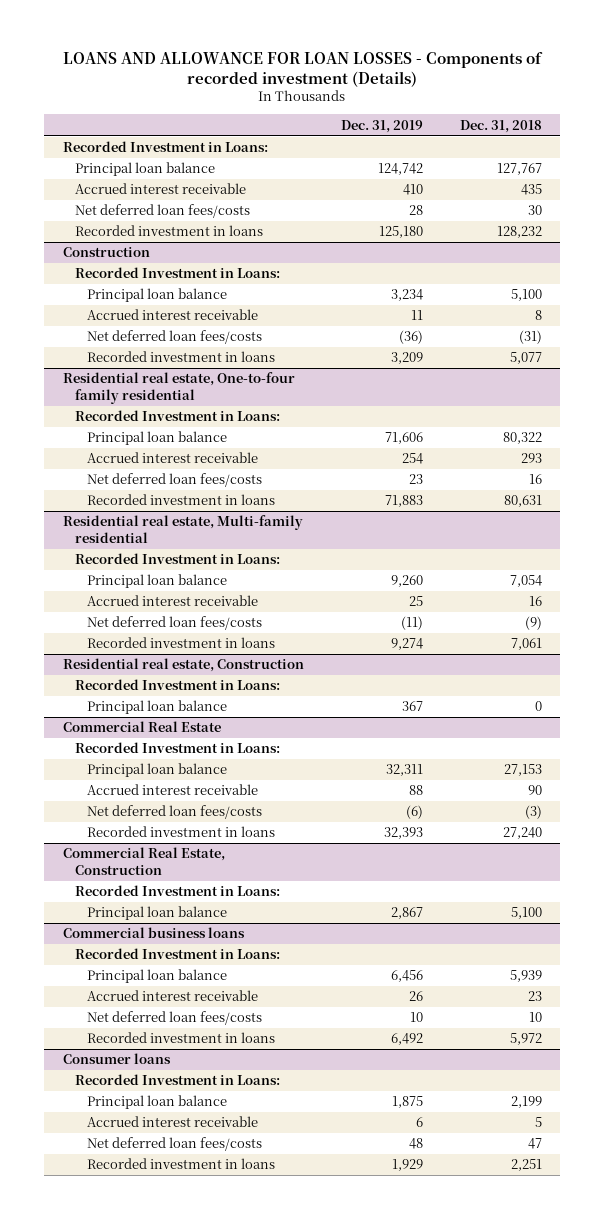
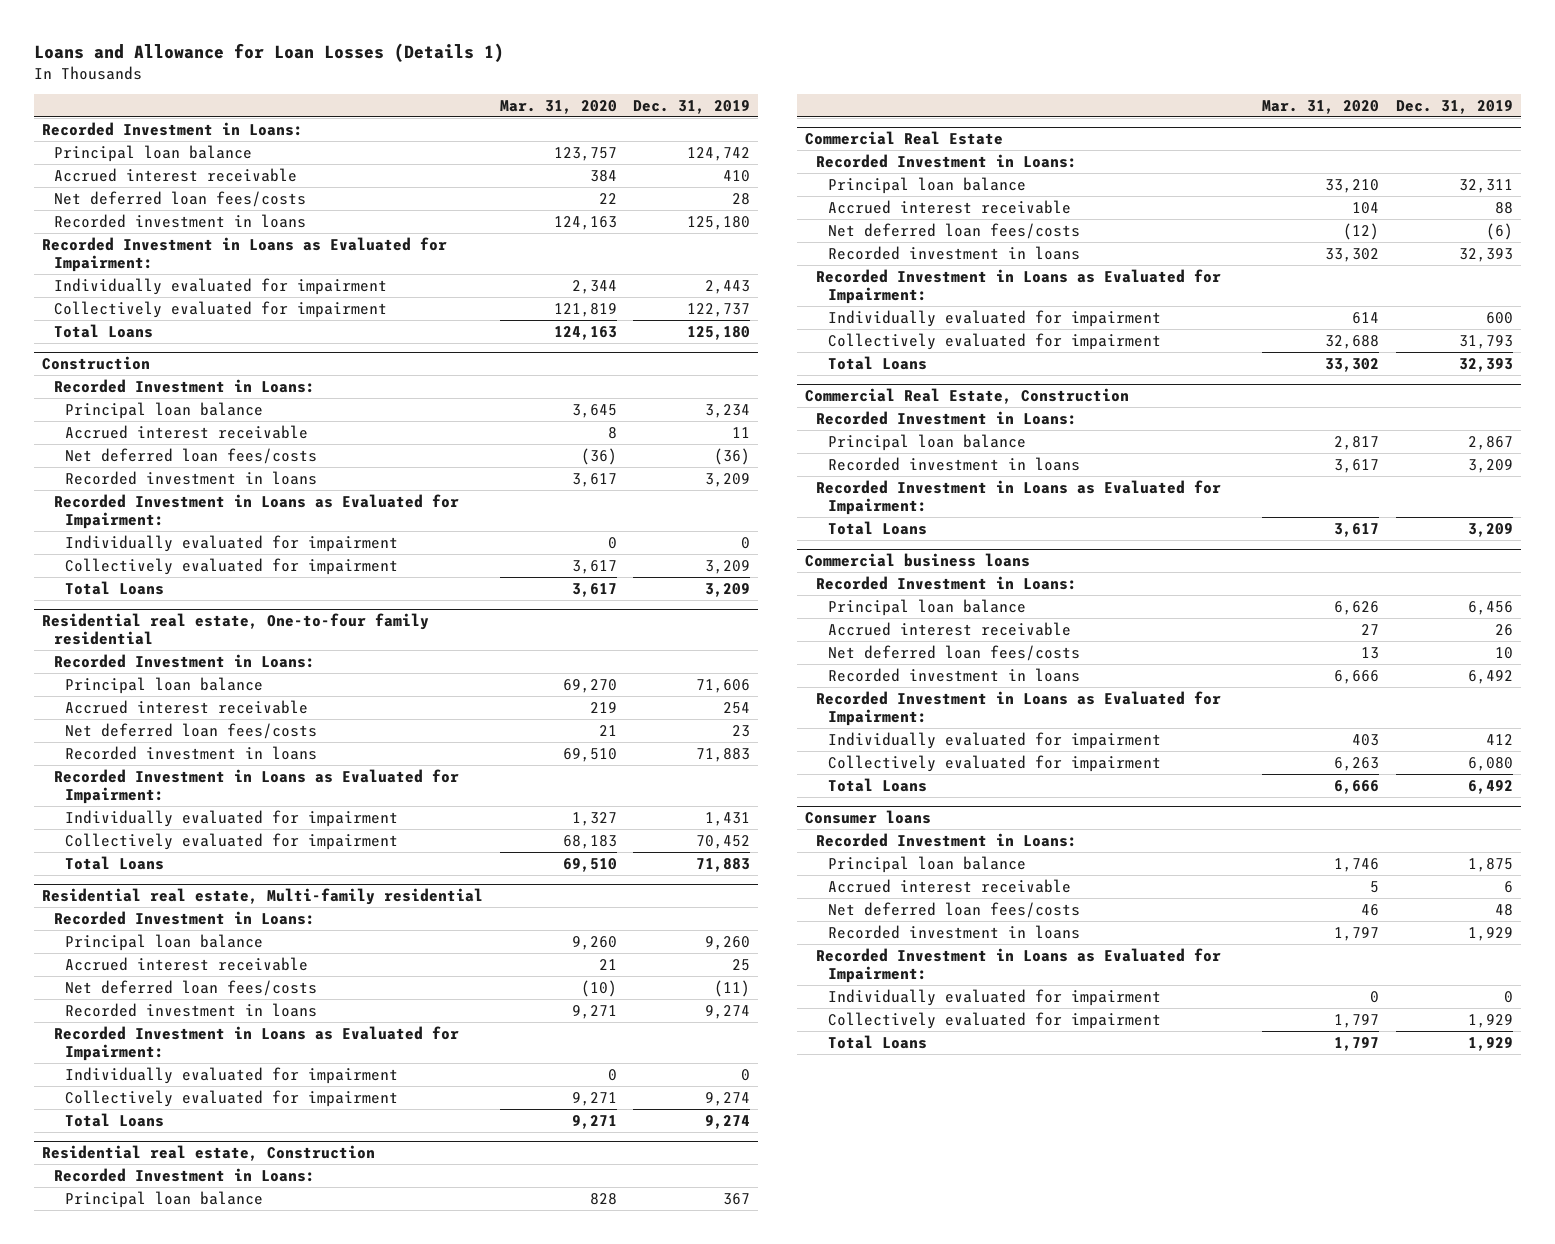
[63,52,544,88] LOANS AND ALLOWANCE FOR LOAN LOSSES - Components of recorded investment (Details) -> [34,42,505,62] Loans and Allowance for Loan Losses (Details 1)
[459,119,542,133] Dec. 31, 2018 -> none
none -> [499,99,617,114] Mar. 31, 2020
none -> [42,236,448,273] Recorded Investment in Loans as Evaluated for Impairment:
none -> [53,277,387,295] Individually evaluated for impairment
none -> [53,300,387,318] Collectively evaluated for impairment
none -> [53,323,153,338] Total Loans
none -> [53,493,459,530] Recorded Investment in Loans as Evaluated for Impairment:
none -> [64,534,398,552] Individually evaluated for impairment
none -> [64,557,398,575] Collectively evaluated for impairment
none -> [64,580,164,595] Total Loans
none -> [53,768,459,805] Recorded Investment in Loans as Evaluated for Impairment:
none -> [64,809,398,827] Individually evaluated for impairment
none -> [64,832,398,850] Collectively evaluated for impairment
none -> [64,855,164,870] Total Loans
none -> [53,1025,459,1062] Recorded Investment in Loans as Evaluated for Impairment:
none -> [64,1066,398,1084] Individually evaluated for impairment
none -> [64,1089,398,1107] Collectively evaluated for impairment
none -> [64,1112,164,1127] Total Loans
none -> [816,268,1222,305] Recorded Investment in Loans as Evaluated for Impairment:
none -> [827,309,1161,327] Individually evaluated for impairment
none -> [827,332,1161,350] Collectively evaluated for impairment
none -> [827,355,927,370] Total Loans
none -> [827,456,1080,471] Recorded investment in loans
none -> [816,479,1222,516] Recorded Investment in Loans as Evaluated for Impairment:
none -> [827,520,927,535] Total Loans
none -> [816,690,1222,727] Recorded Investment in Loans as Evaluated for Impairment:
none -> [827,731,1161,749] Individually evaluated for impairment
none -> [827,754,1161,772] Collectively evaluated for impairment
none -> [827,777,927,792] Total Loans
none -> [816,947,1222,984] Recorded Investment in Loans as Evaluated for Impairment:
none -> [827,988,1161,1006] Individually evaluated for impairment
none -> [827,1011,1161,1029] Collectively evaluated for impairment
none -> [827,1034,927,1049] Total Loans

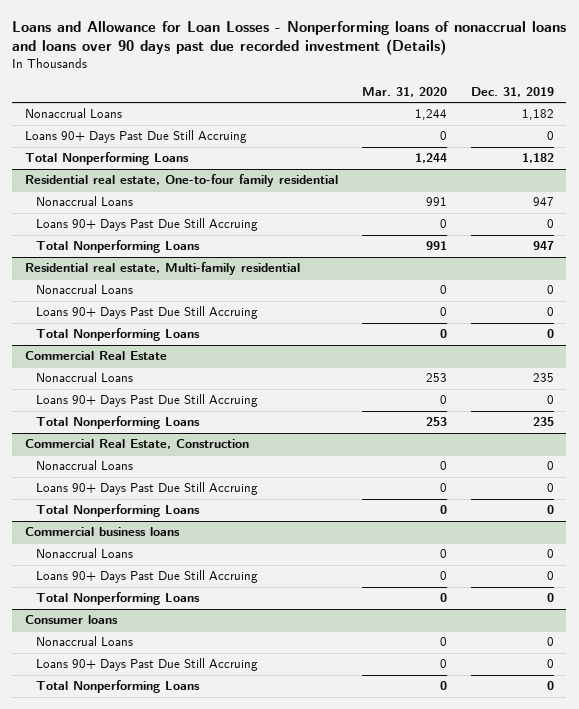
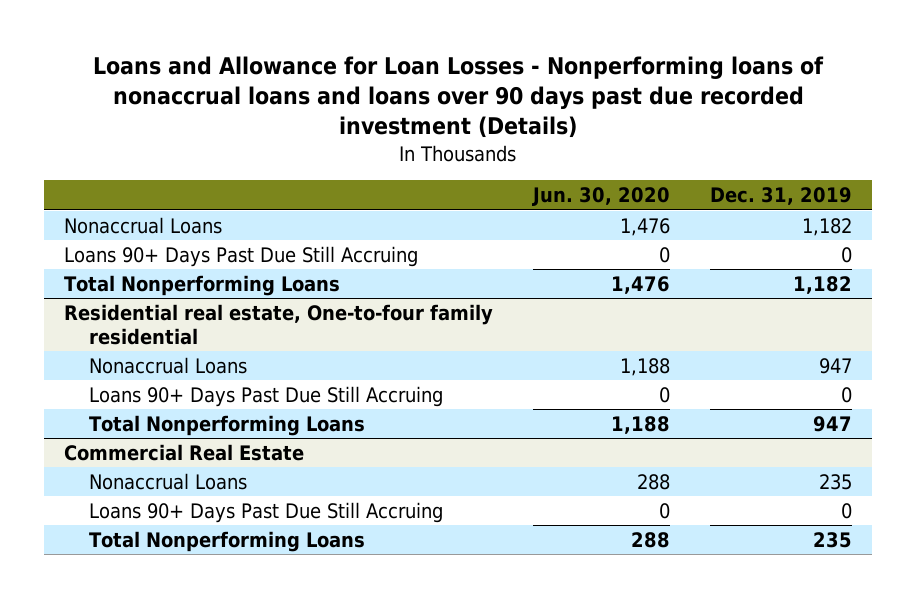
[361,86,447,97] Mar. 31, 2020 -> none
none -> [531,187,670,207] Jun. 30, 2020
[24,262,300,276] Residential real estate, Multi-family residential -> none
[36,284,134,295] Nonaccrual Loans -> none
[36,306,259,320] Loans 90+ Days Past Due Still Accruing -> none
[36,328,201,342] Total Nonperforming Loans -> none
[24,439,249,450] Commercial Real Estate, Construction -> none
[36,460,134,471] Nonaccrual Loans -> none
[36,482,259,496] Loans 90+ Days Past Due Still Accruing -> none
[36,504,201,518] Total Nonperforming Loans -> none
[24,527,180,537] Commercial business loans -> none
[36,548,134,559] Nonaccrual Loans -> none
[36,570,259,584] Loans 90+ Days Past Due Still Accruing -> none
[36,592,201,606] Total Nonperforming Loans -> none
[24,615,118,625] Consumer loans -> none
[36,636,134,647] Nonaccrual Loans -> none
[36,658,259,672] Loans 90+ Days Past Due Still Accruing -> none
[36,680,201,694] Total Nonperforming Loans -> none

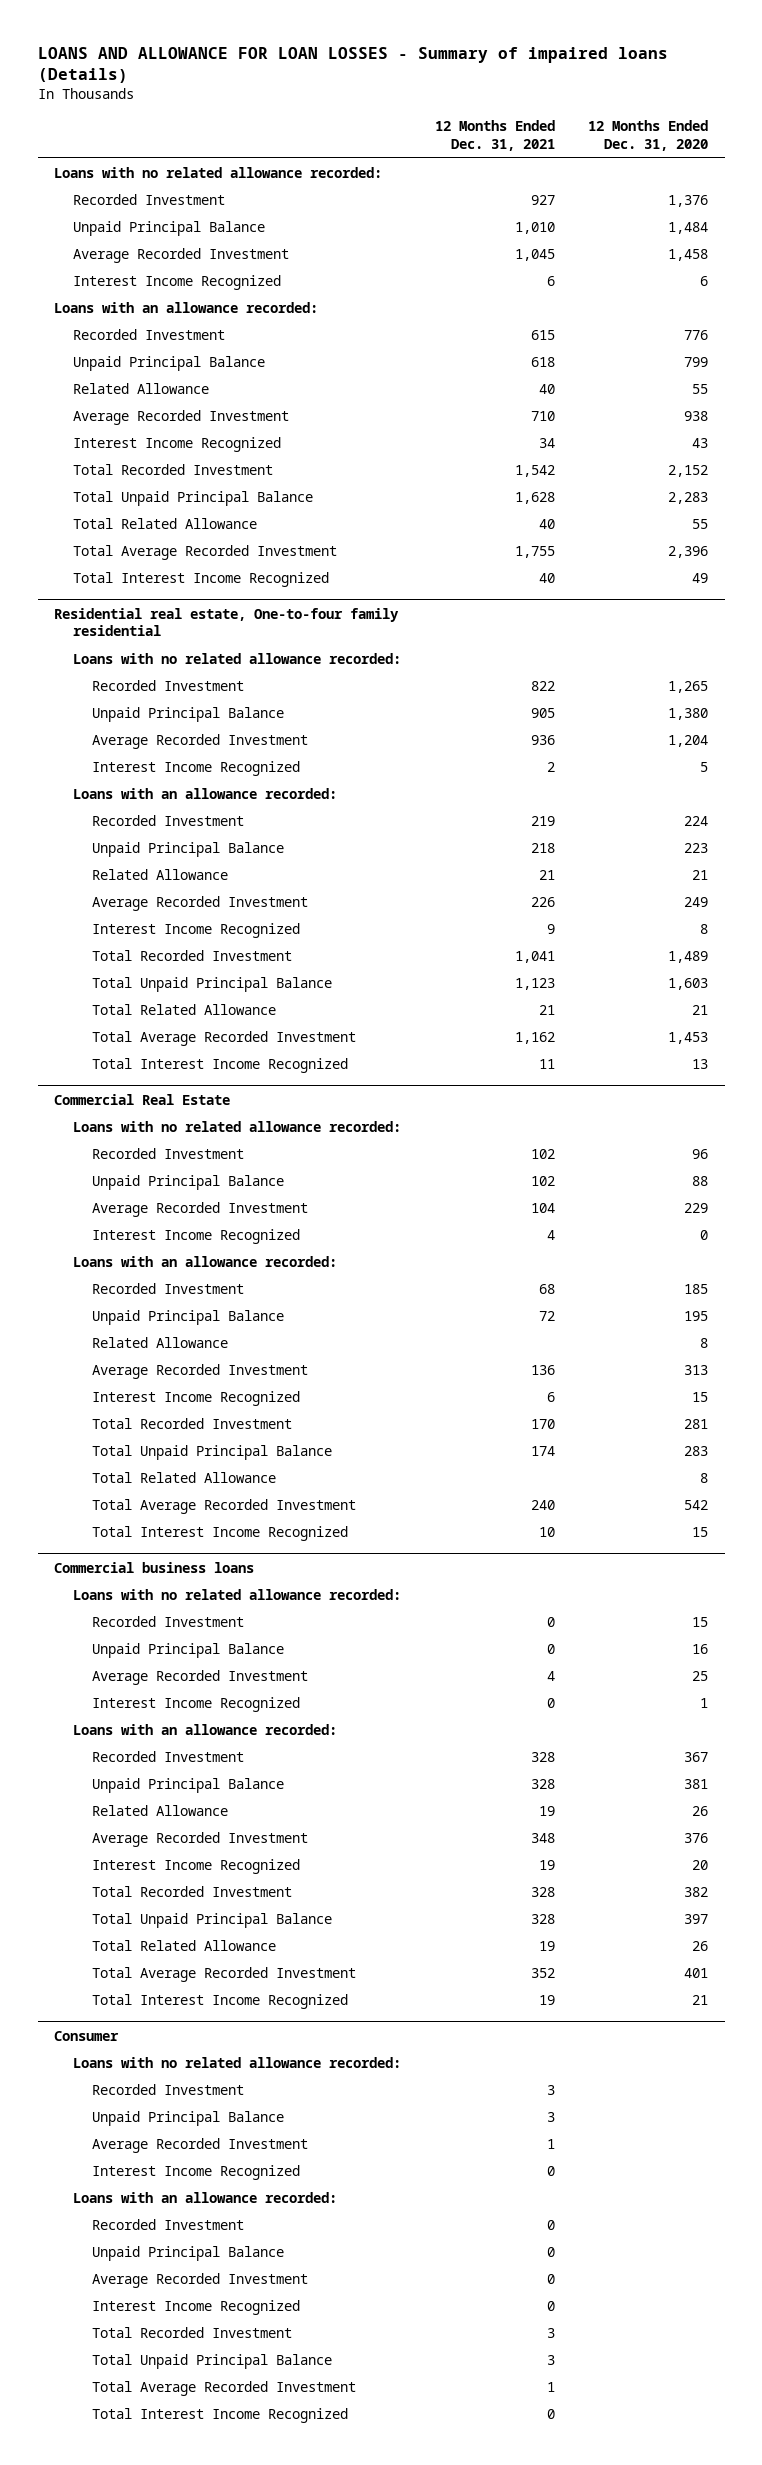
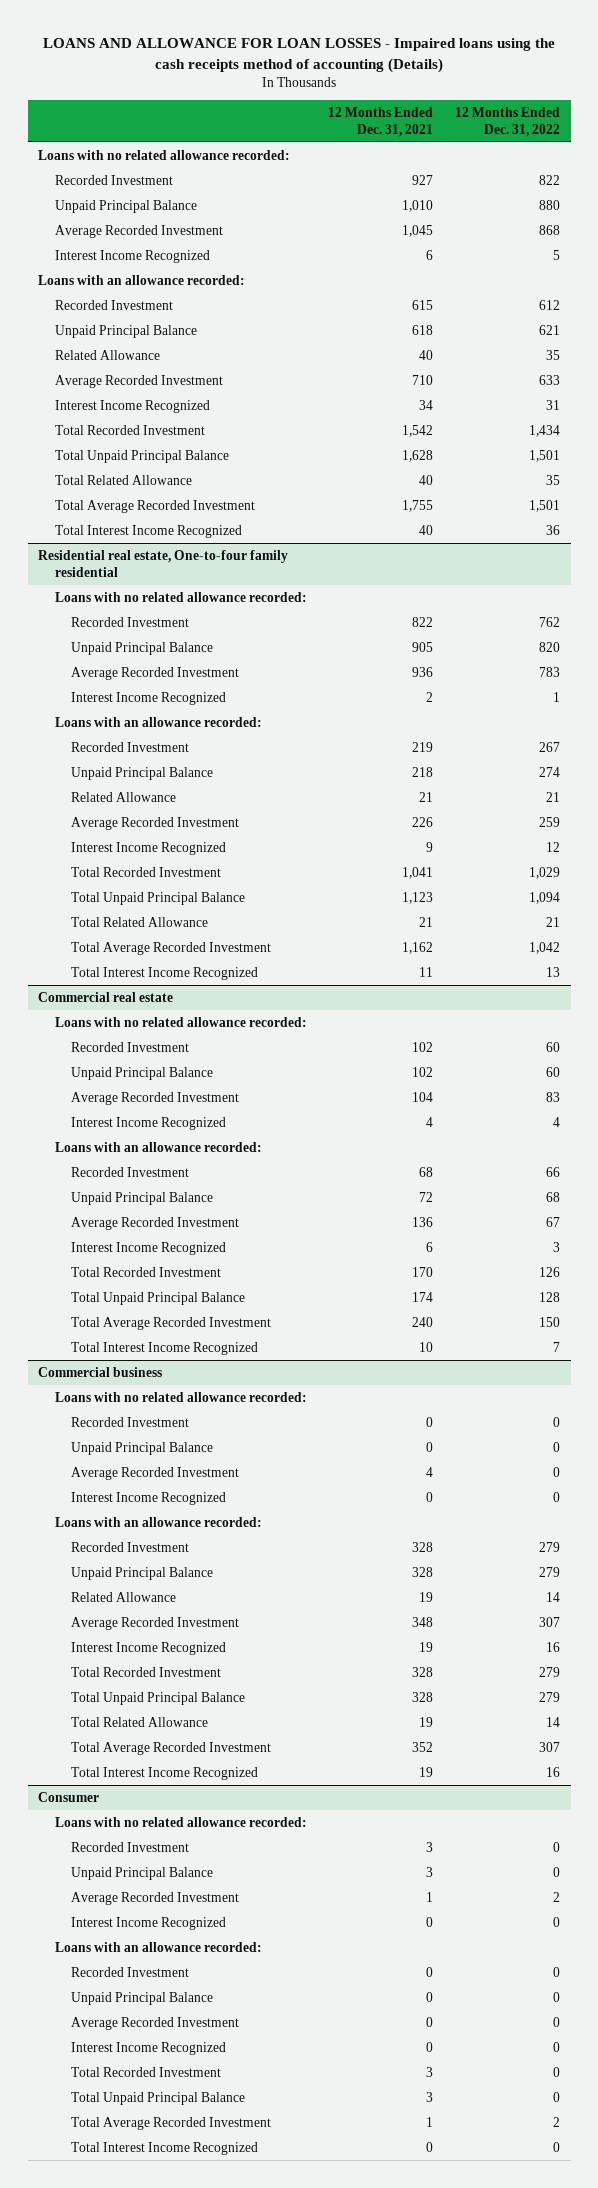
[37,47,668,84] LOANS AND ALLOWANCE FOR LOAN LOSSES - Summary of impaired loans (Details) -> [43,38,556,73] LOANS AND ALLOWANCE FOR LOAN LOSSES - Impaired loans using the cash receipts method of accounting (Details)
[588,120,709,152] 12 Months Ended Dec. 31, 2020 -> none
none -> [454,106,560,137] 12 Months Ended Dec. 31, 2022
[54,1093,231,1105] Commercial Real Estate -> [38,991,174,1002] Commercial real estate
[92,1336,229,1348] Related Allowance -> none
[92,1471,277,1483] Total Related Allowance -> none
[54,1561,255,1573] Commercial business loans -> [38,1366,163,1377] Commercial business

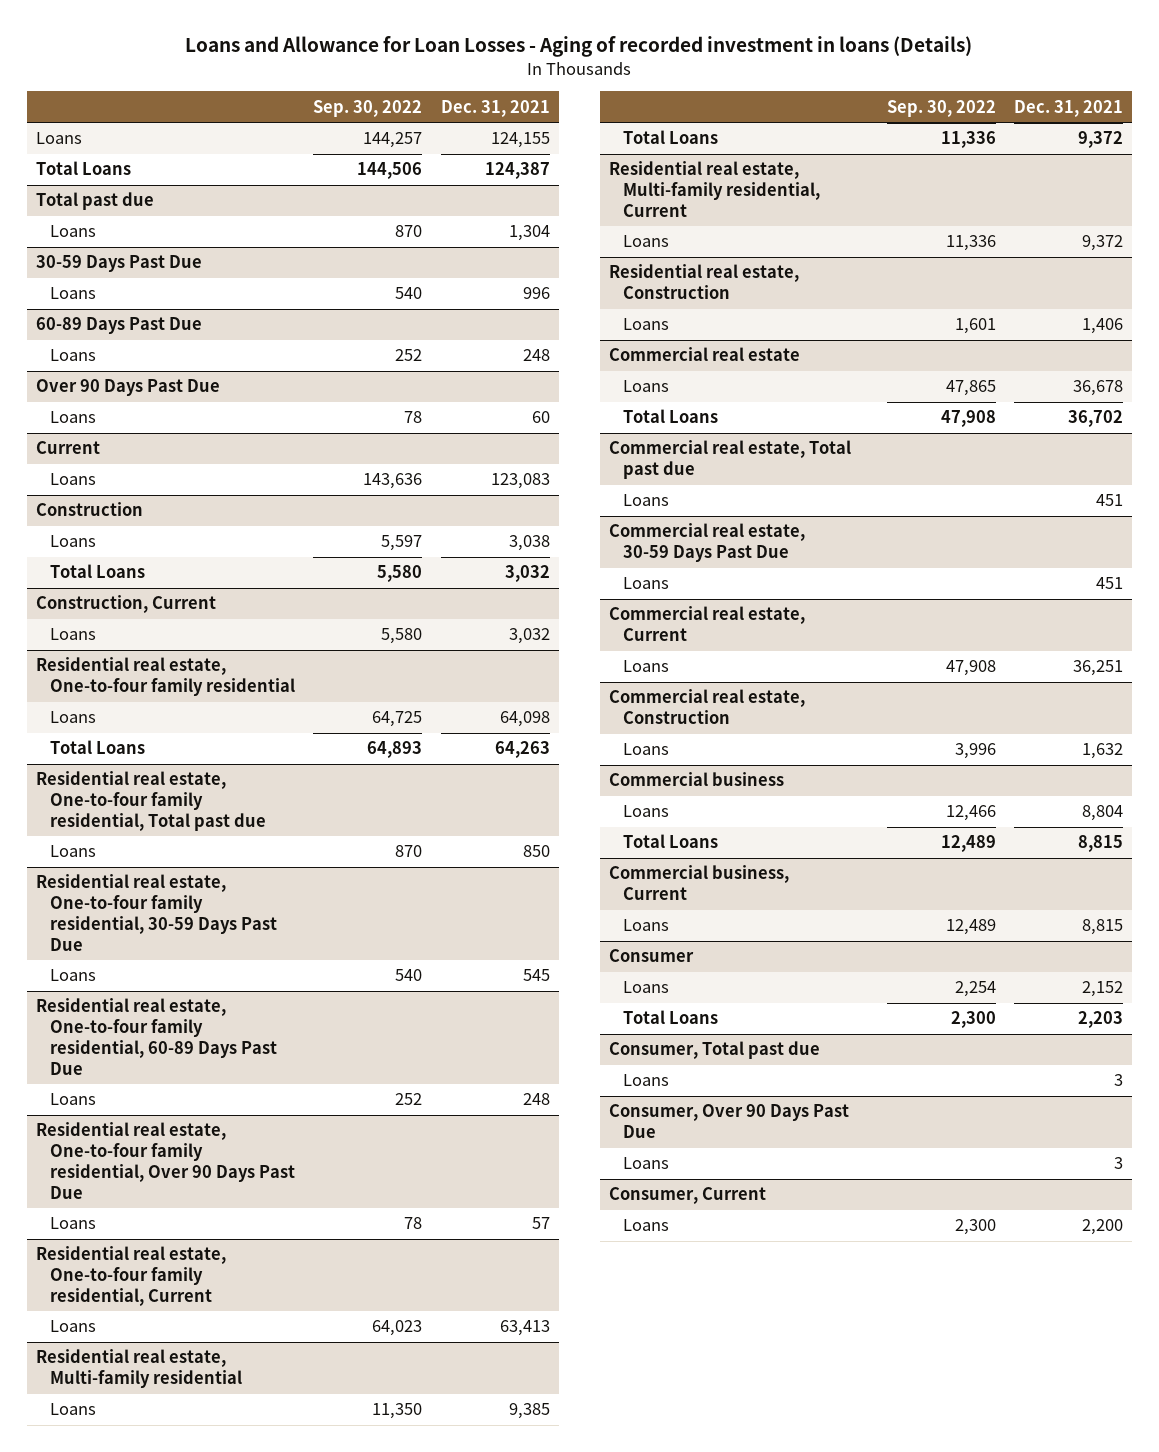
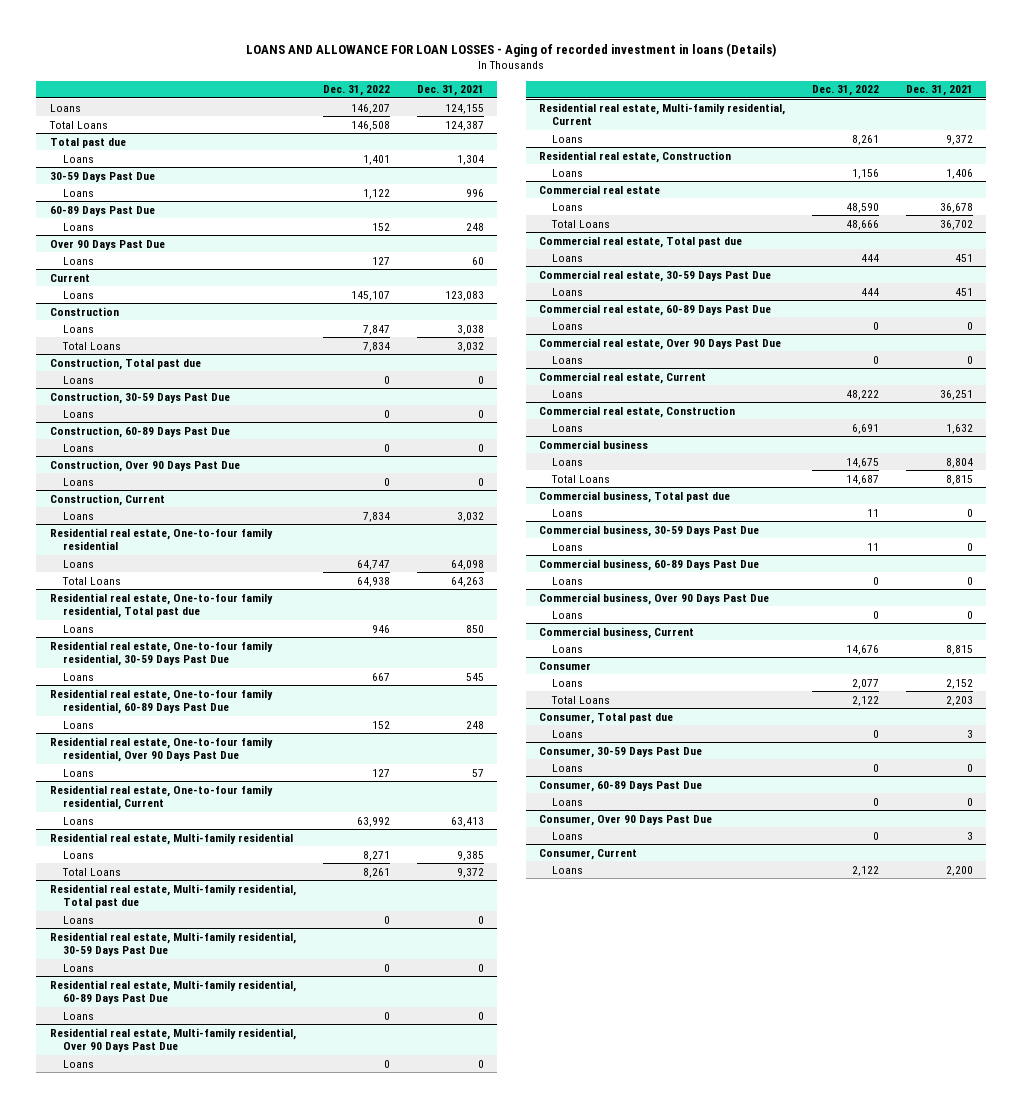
[185,36,973,58] Loans and Allowance for Loan Losses - Aging of recorded investment in loans (Details) -> [246,42,777,57] LOANS AND ALLOWANCE FOR LOAN LOSSES - Aging of recorded investment in loans (Details)
[313,99,423,117] Sep. 30, 2022 -> none
none -> [322,85,390,97] Dec. 31, 2022
none -> [49,357,201,370] Construction, Total past due
none -> [62,375,94,384] Loans
none -> [49,391,230,404] Construction, 30-59 Days Past Due
none -> [62,409,94,418] Loans
none -> [49,425,230,438] Construction, 60-89 Days Past Due
none -> [62,443,94,452] Loans
none -> [49,459,240,472] Construction, Over 90 Days Past Due
none -> [62,477,94,486] Loans
none -> [49,883,296,909] Residential real estate, Multi-family residential, Total past due
none -> [62,915,94,924] Loans
none -> [49,931,296,957] Residential real estate, Multi-family residential, 30-59 Days Past Due
none -> [62,963,94,972] Loans
none -> [49,979,296,1005] Residential real estate, Multi-family residential, 60-89 Days Past Due
none -> [62,1011,94,1020] Loans
none -> [49,1027,296,1053] Residential real estate, Multi-family residential, Over 90 Days Past Due
none -> [62,1059,94,1068] Loans
none -> [539,303,772,316] Commercial real estate, 60-89 Days Past Due
none -> [551,321,583,330] Loans
none -> [539,337,782,350] Commercial real estate, Over 90 Days Past Due
none -> [551,355,583,364] Loans
none -> [539,490,731,503] Commercial business, Total past due
none -> [551,508,583,517] Loans
none -> [539,524,760,537] Commercial business, 30-59 Days Past Due
none -> [551,542,583,551] Loans
none -> [539,558,760,571] Commercial business, 60-89 Days Past Due
none -> [551,576,583,585] Loans
none -> [539,592,770,605] Commercial business, Over 90 Days Past Due
none -> [551,610,583,619] Loans
none -> [539,746,703,758] Consumer, 30-59 Days Past Due
none -> [551,763,583,772] Loans
none -> [539,780,703,792] Consumer, 60-89 Days Past Due
none -> [551,797,583,806] Loans

